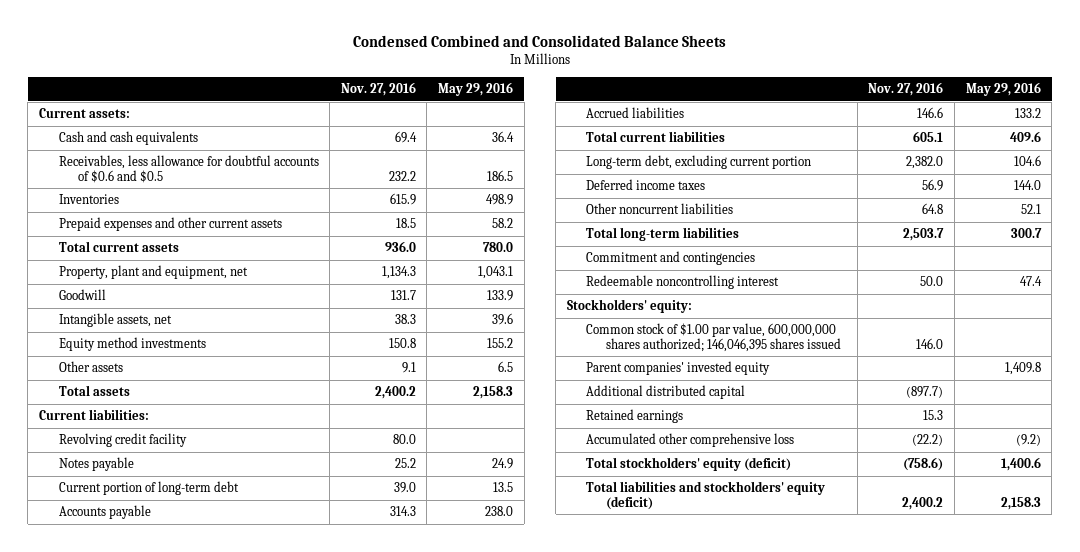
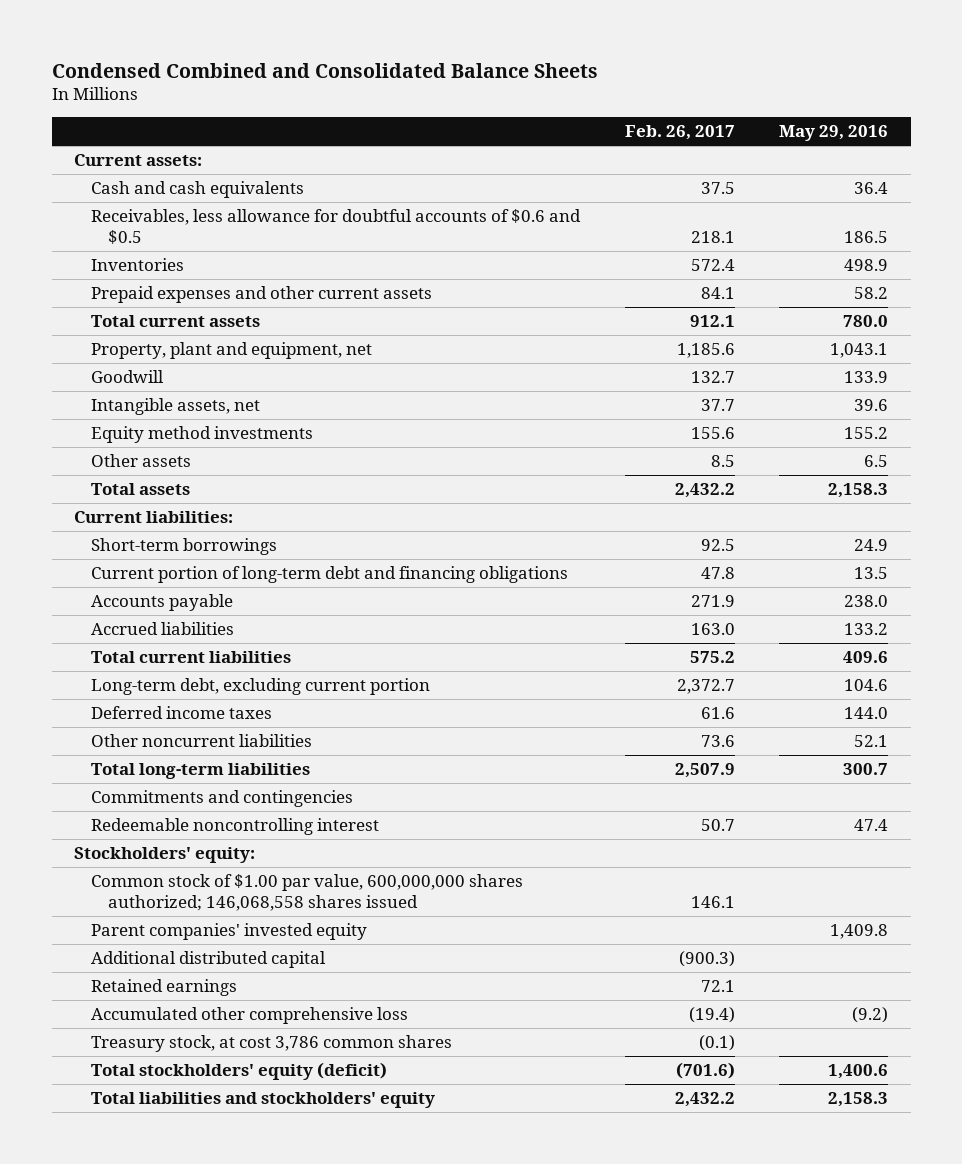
[340,82,416,97] Nov. 27, 2016 -> none
none -> [624,125,735,141] Feb. 26, 2017
[58,433,187,448] Revolving credit facility -> none
[58,457,134,472] Notes payable -> [91,538,278,556] Short-term borrowings
[58,481,239,496] Current portion of long-term debt -> [91,566,569,584] Current portion of long-term debt and financing obligations
[586,251,756,266] Commitment and contingencies -> [91,790,354,808] Commitments and contingencies
[586,323,841,352] Common stock of $1.00 par value, 600,000,000 shares authorized; 146,046,395 shares issued -> [91,874,524,912] Common stock of $1.00 par value, 600,000,000 shares authorized; 146,068,558 shares issued
none -> [91,1035,453,1053] Treasury stock, at cost 3,786 common shares
[586,481,826,510] Total liabilities and stockholders' equity (deficit) -> [91,1092,436,1109] Total liabilities and stockholders' equity

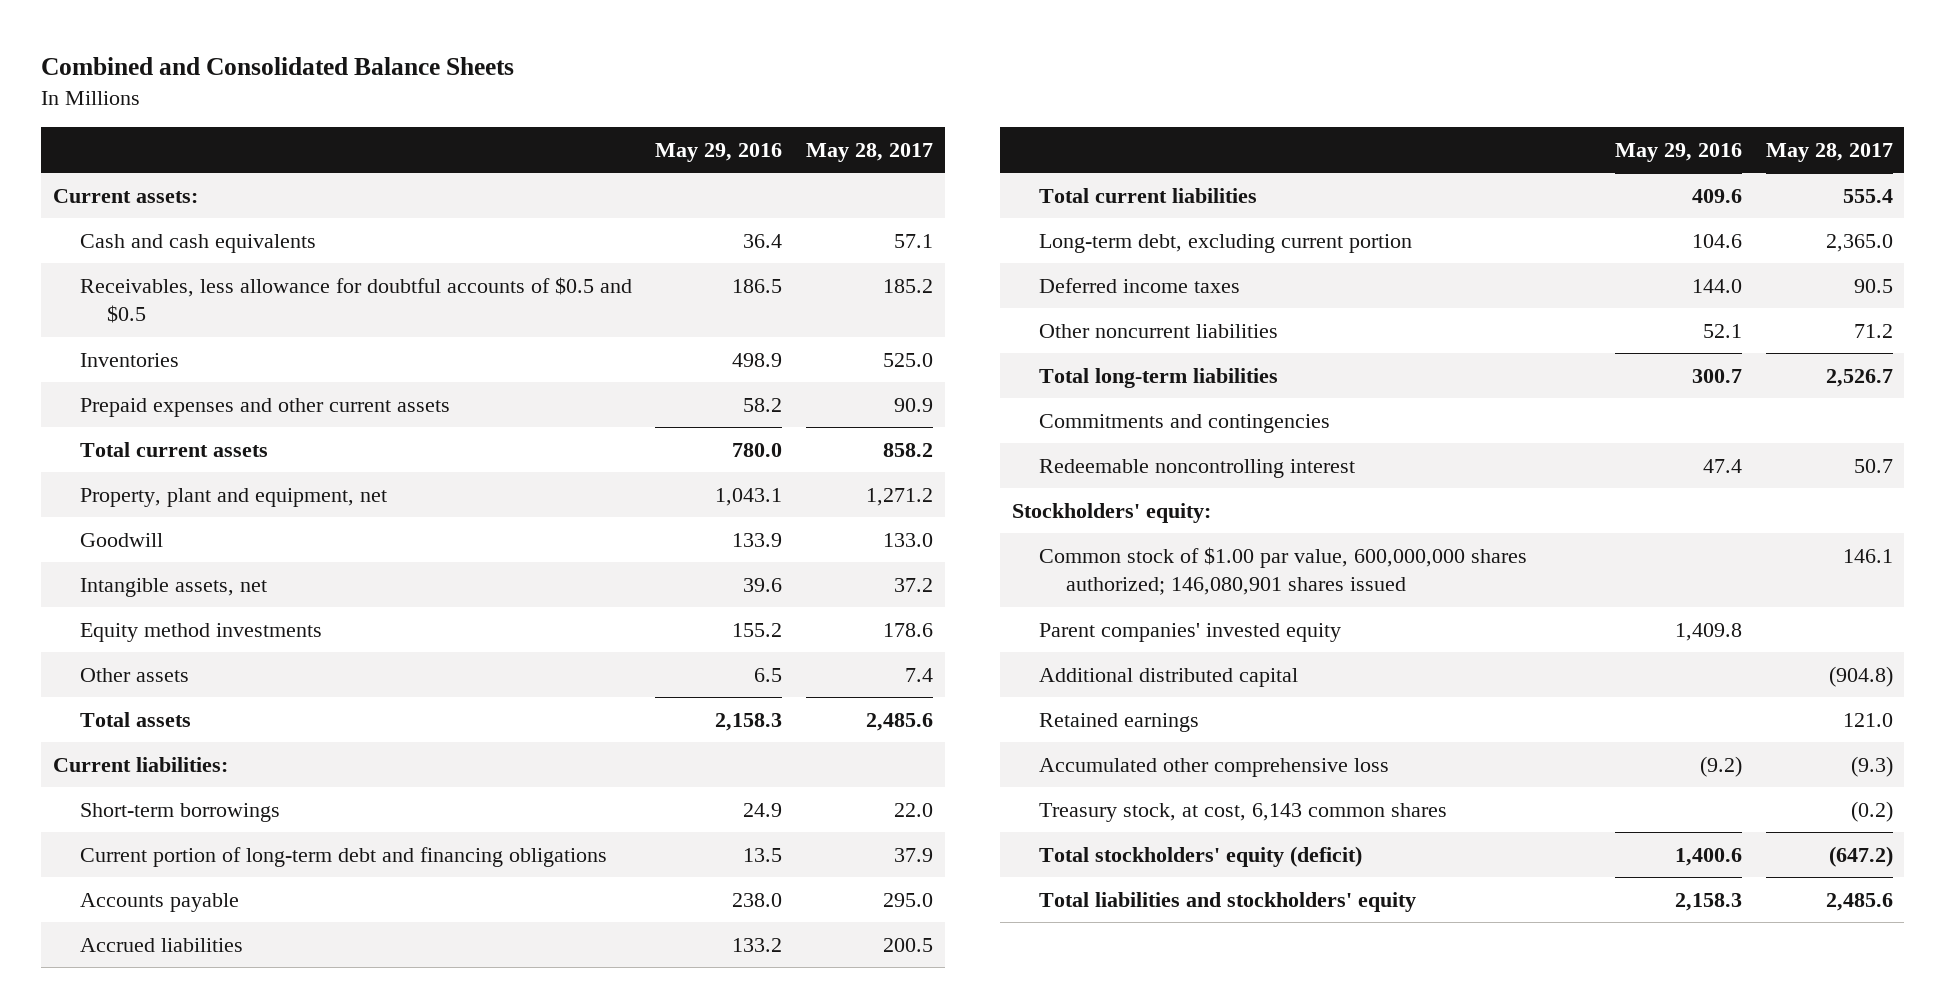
[51,62,598,78] Condensed Combined and Consolidated Balance Sheets -> [40,57,514,76] Combined and Consolidated Balance Sheets
[624,125,735,141] Feb. 26, 2017 -> none
none -> [806,142,934,162] May 28, 2017
[91,209,582,245] Receivables, less allowance for doubtful accounts of $0.6 and $0.5 -> [79,276,632,324] Receivables, less allowance for doubtful accounts of $0.5 and $0.5
[91,874,524,912] Common stock of $1.00 par value, 600,000,000 shares authorized; 146,068,558 shares issued -> [1039,546,1528,596] Common stock of $1.00 par value, 600,000,000 shares authorized; 146,080,901 shares issued
[91,1035,453,1053] Treasury stock, at cost 3,786 common shares -> [1039,802,1448,822] Treasury stock, at cost, 6,143 common shares

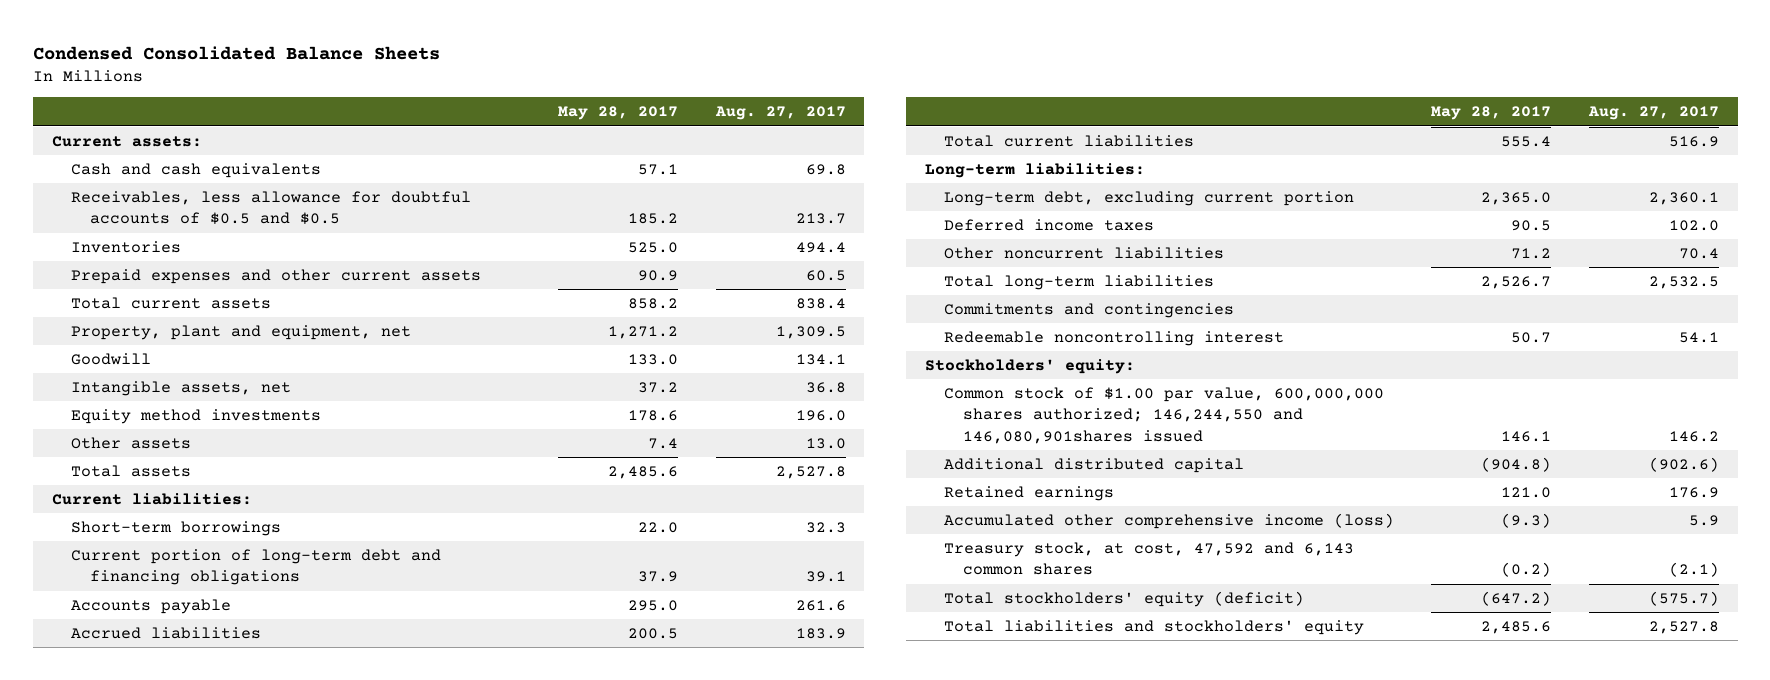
[40,57,514,76] Combined and Consolidated Balance Sheets -> [32,45,440,60] Condensed Consolidated Balance Sheets
[655,142,783,162] May 29, 2016 -> none
none -> [714,106,846,121] Aug. 27, 2017
none -> [924,162,1145,178] Long-term liabilities:
[1039,622,1342,642] Parent companies' invested equity -> none
[1039,546,1528,596] Common stock of $1.00 par value, 600,000,000 shares authorized; 146,080,901 shares issued -> [943,386,1384,444] Common stock of $1.00 par value, 600,000,000 shares authorized; 146,244,550 and 146,080,901shares issued
[1039,757,1390,777] Accumulated other comprehensive loss -> [943,512,1394,529] Accumulated other comprehensive income (loss)
[1039,802,1448,822] Treasury stock, at cost, 6,143 common shares -> [943,541,1354,576] Treasury stock, at cost, 47,592 and 6,143 common shares

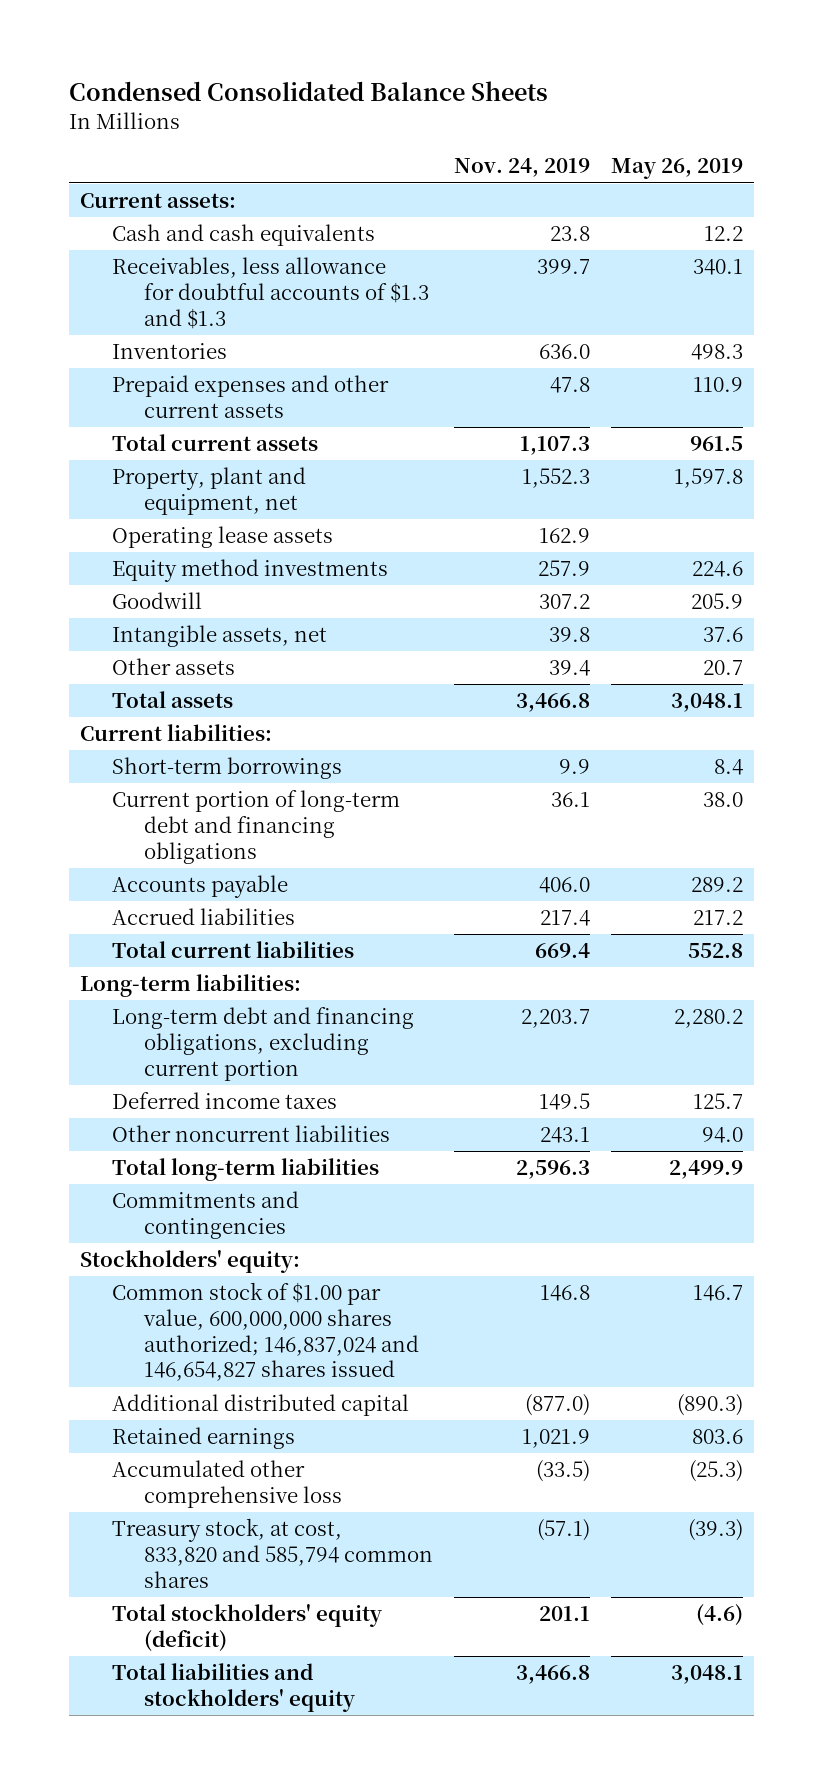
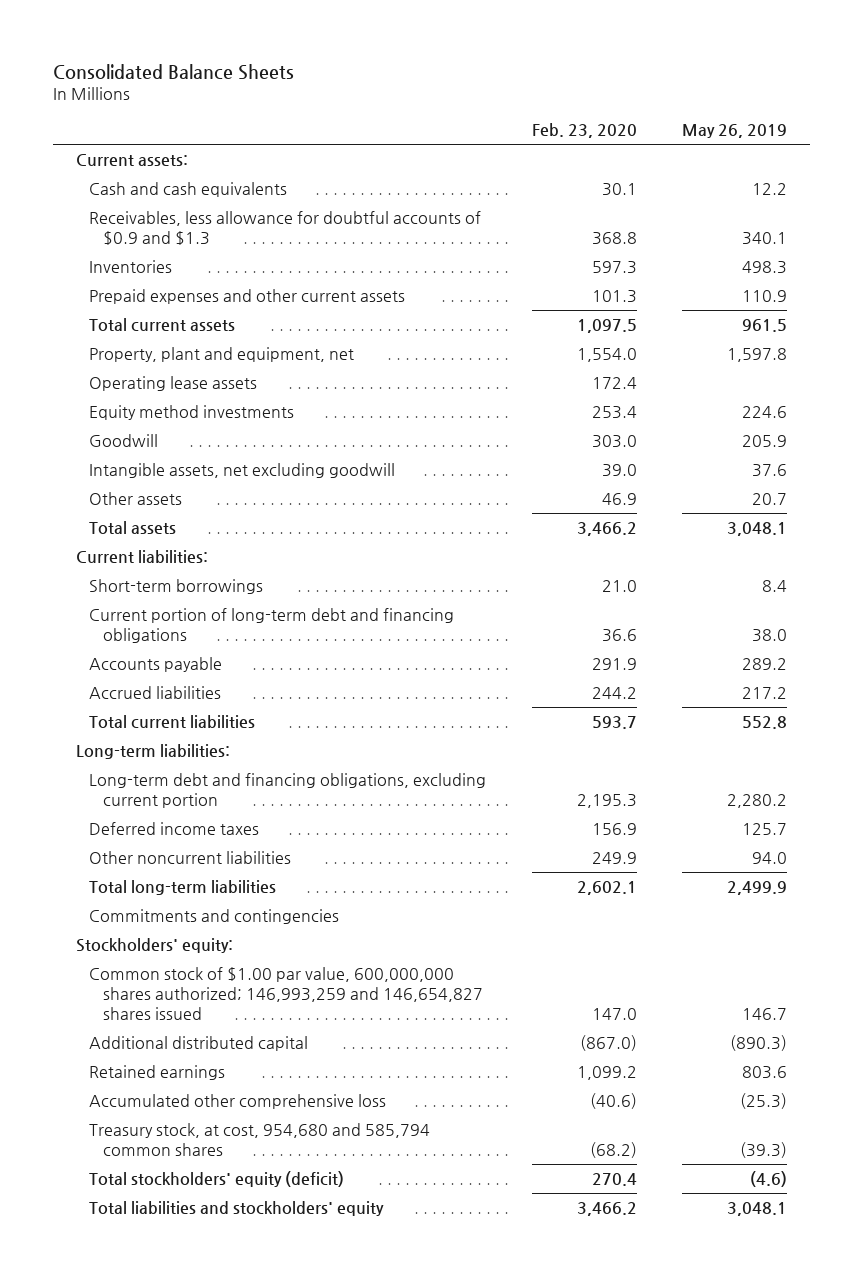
[69,81,549,102] Condensed Consolidated Balance Sheets -> [53,63,295,80] Consolidated Balance Sheets
[454,158,591,178] Nov. 24, 2019 -> none
none -> [531,123,637,139] Feb. 23, 2020
[112,257,430,329] Receivables, less allowance for doubtful accounts of $1.3 and $1.3 -> [89,211,482,246] Receivables, less allowance for doubtful accounts of $0.9 and $1.3
[112,625,328,648] Intangible assets, net -> [89,463,396,479] Intangible assets, net excluding goodwill
[112,1282,420,1382] Common stock of $1.00 par value, 600,000,000 shares authorized; 146,837,024 and 146,654,827 shares issued -> [89,967,483,1020] Common stock of $1.00 par value, 600,000,000 shares authorized; 146,993,259 and 146,654,827 shares issued
[112,1518,434,1588] Treasury stock, at cost, 833,820 and 585,794 common shares -> [89,1123,431,1157] Treasury stock, at cost, 954,680 and 585,794 common shares

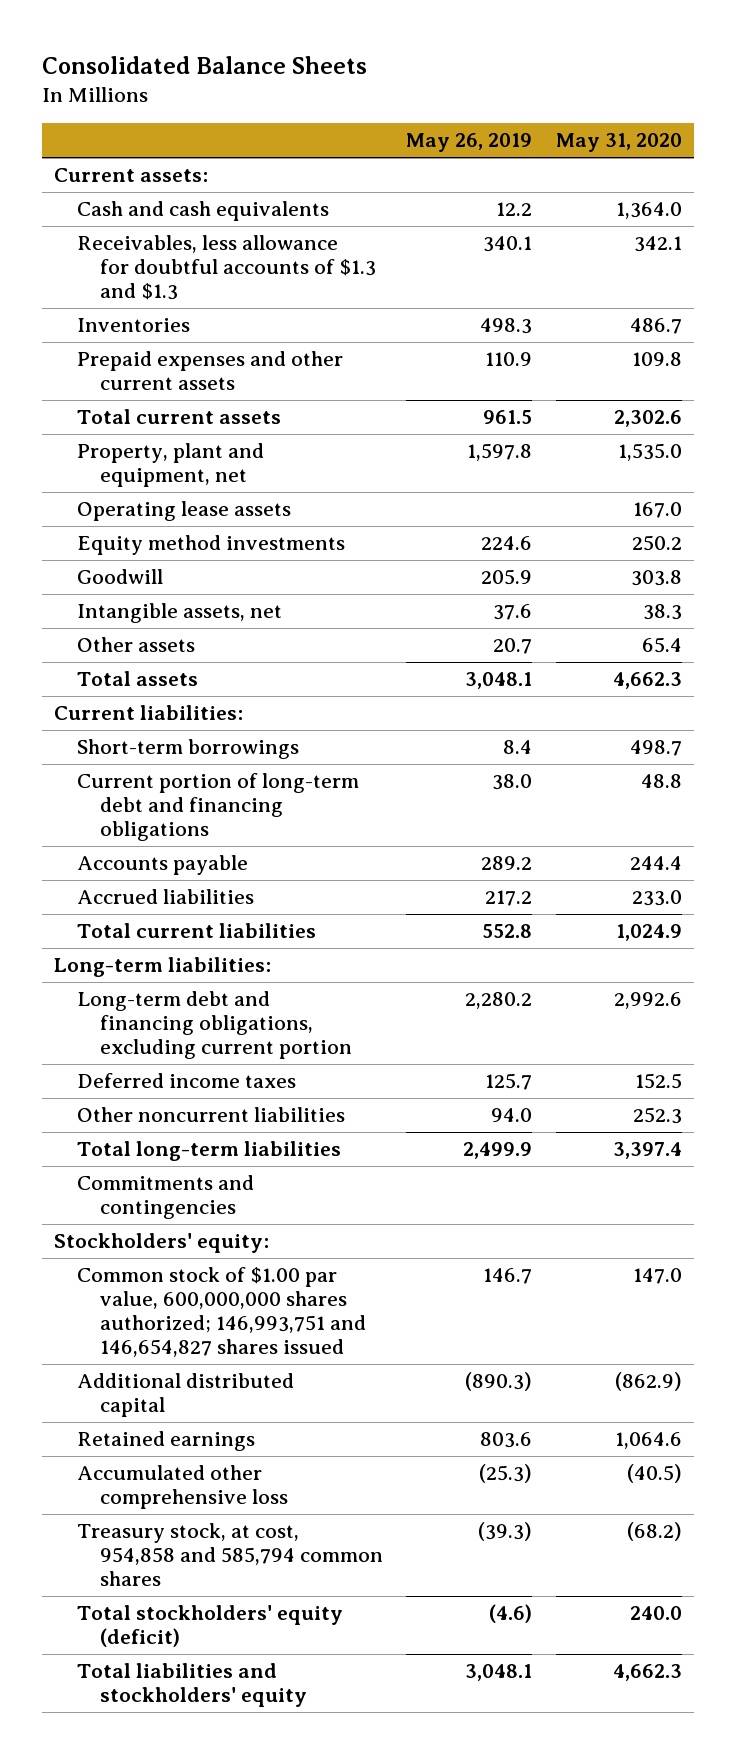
[531,123,637,139] Feb. 23, 2020 -> none
none -> [556,133,683,153] May 31, 2020
[89,211,482,246] Receivables, less allowance for doubtful accounts of $0.9 and $1.3 -> [76,235,376,301] Receivables, less allowance for doubtful accounts of $1.3 and $1.3
[89,463,396,479] Intangible assets, net excluding goodwill -> [76,603,282,624] Intangible assets, net
[89,967,483,1020] Common stock of $1.00 par value, 600,000,000 shares authorized; 146,993,259 and 146,654,827 shares issued -> [76,1267,366,1358] Common stock of $1.00 par value, 600,000,000 shares authorized; 146,993,751 and 146,654,827 shares issued
[89,1123,431,1157] Treasury stock, at cost, 954,680 and 585,794 common shares -> [76,1523,383,1587] Treasury stock, at cost, 954,858 and 585,794 common shares

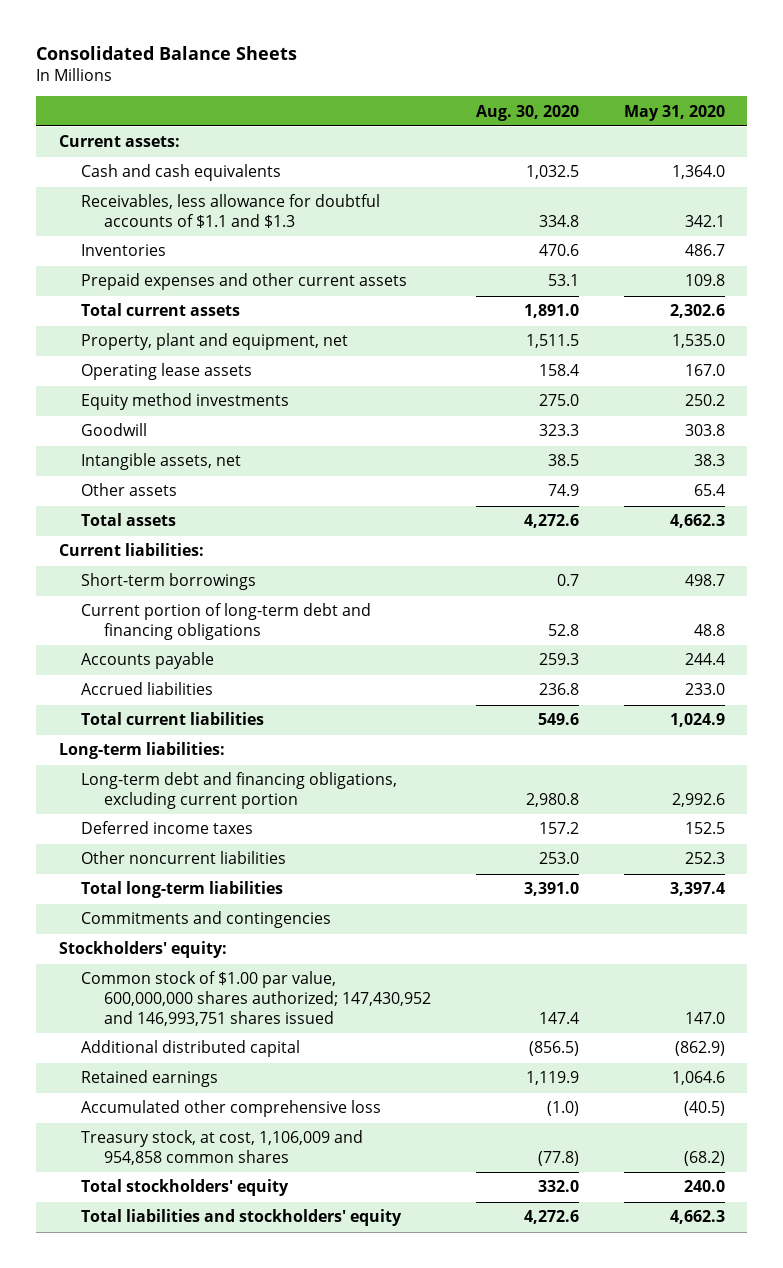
[406,133,533,153] May 26, 2019 -> none
none -> [475,104,579,121] Aug. 30, 2020
[76,235,376,301] Receivables, less allowance for doubtful accounts of $1.3 and $1.3 -> [81,194,381,228] Receivables, less allowance for doubtful accounts of $1.1 and $1.3
[76,1267,366,1358] Common stock of $1.00 par value, 600,000,000 shares authorized; 146,993,751 and 146,654,827 shares issued -> [81,971,432,1026] Common stock of $1.00 par value, 600,000,000 shares authorized; 147,430,952 and 146,993,751 shares issued
[76,1523,383,1587] Treasury stock, at cost, 954,858 and 585,794 common shares -> [81,1130,364,1165] Treasury stock, at cost, 1,106,009 and 954,858 common shares
[76,1605,343,1648] Total stockholders' equity (deficit) -> [81,1179,290,1197] Total stockholders' equity

